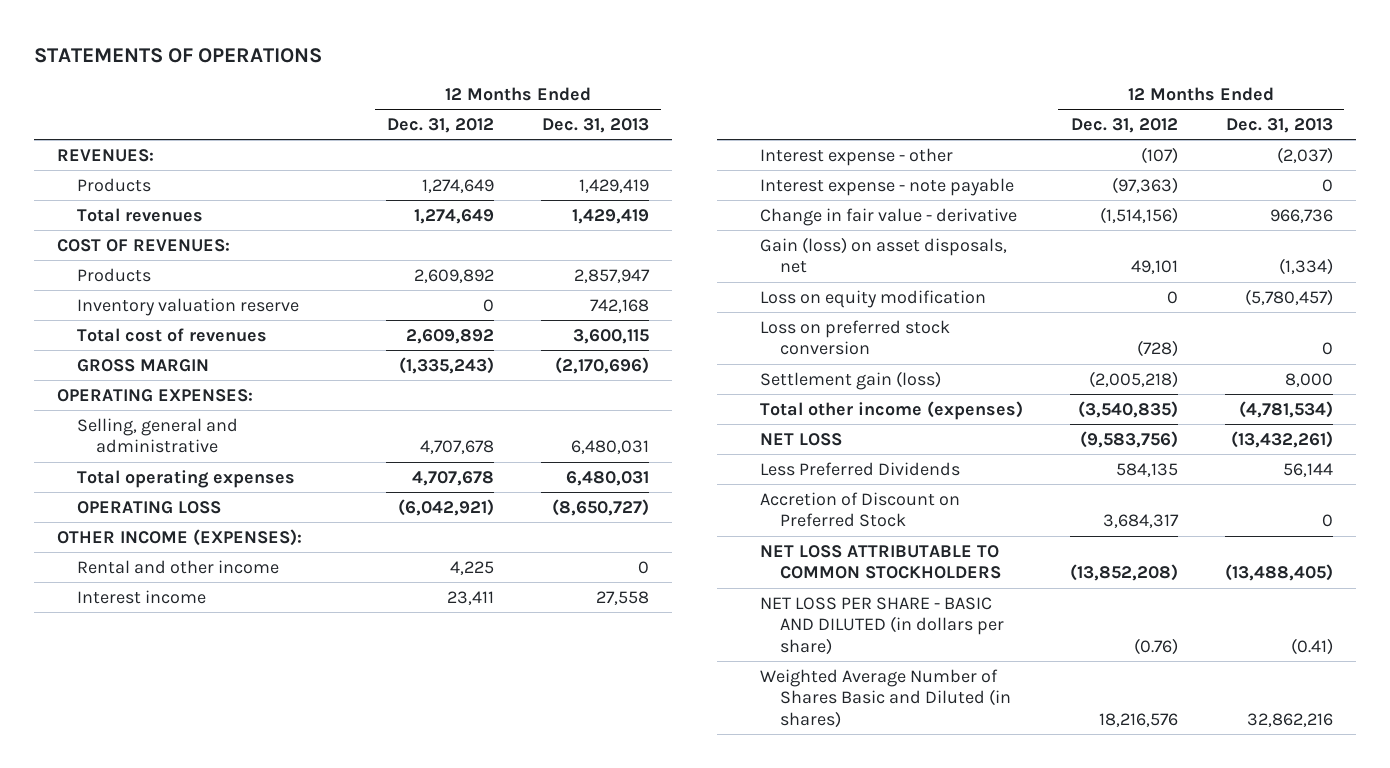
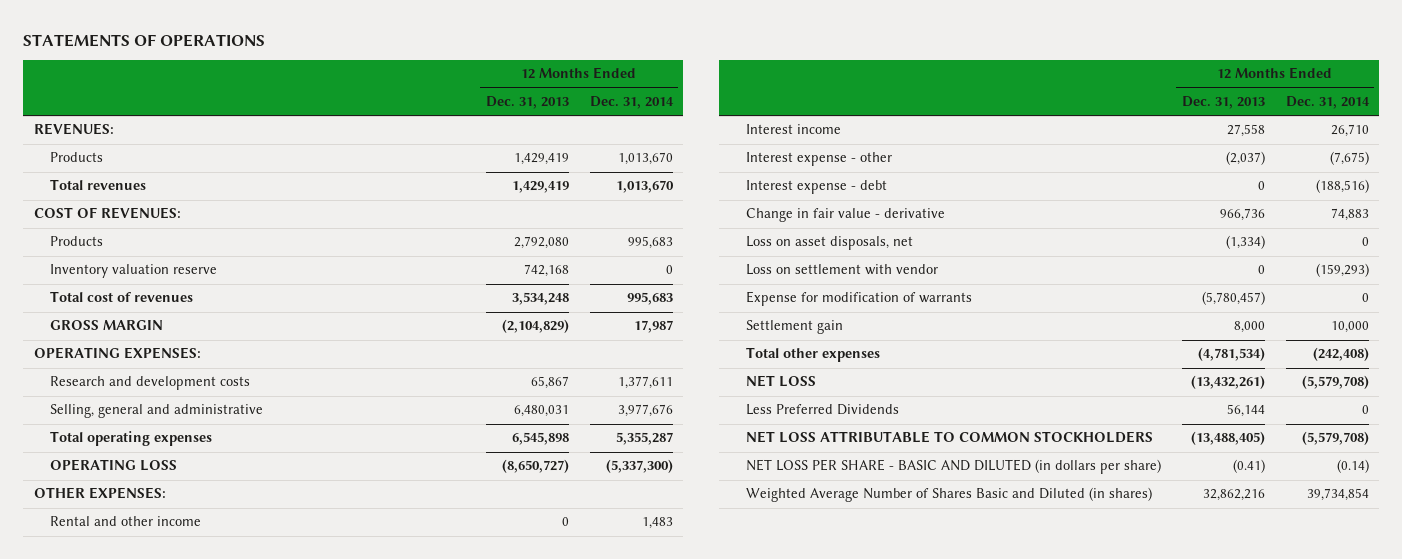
[387,118,495,134] Dec. 31, 2012 -> none
none -> [589,95,674,109] Dec. 31, 2014
[573,268,650,283] 2,857,947 -> [513,236,569,250] 2,792,080
[572,328,649,344] 3,600,115 -> [511,292,569,306] 3,534,248
[554,356,649,374] (2,170,696) -> [501,319,569,334] (2,104,829)
none -> [49,376,250,391] Research and development costs
[565,470,649,486] 6,480,031 -> [511,432,569,446] 6,545,898
[56,528,302,546] OTHER INCOME (EXPENSES): -> [33,487,166,500] OTHER EXPENSES:
[760,177,1015,196] Interest expense - note payable -> [745,180,887,195] Interest expense - debt
[760,319,951,356] Loss on preferred stock conversion -> none
[760,236,1008,274] Gain (loss) on asset disposals, net -> [745,236,913,251] Loss on asset disposals, net
none -> [745,264,938,276] Loss on settlement with vendor
[760,289,987,308] Loss on equity modification -> [745,291,972,307] Expense for modification of warrants
[760,370,942,390] Settlement gain (loss) -> [745,320,843,335] Settlement gain
[760,400,1024,420] Total other income (expenses) -> [745,347,880,363] Total other expenses
[760,491,961,528] Accretion of Discount on Preferred Stock -> none

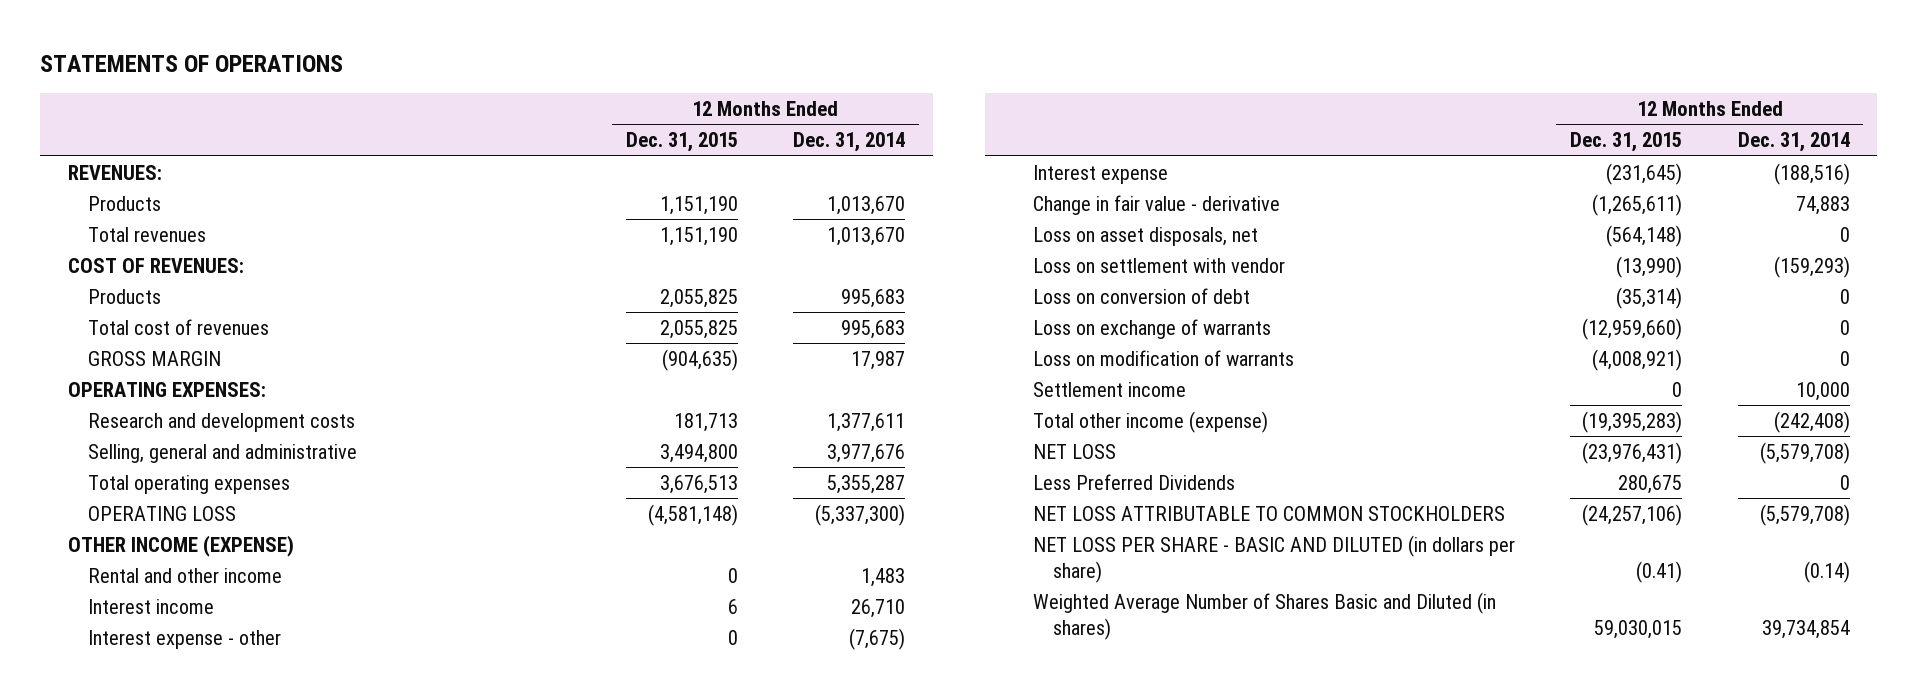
[485,95,569,109] Dec. 31, 2013 -> none
none -> [625,132,738,153] Dec. 31, 2015
[49,264,217,279] Inventory valuation reserve -> none
[33,487,166,500] OTHER EXPENSES: -> [67,535,294,558] OTHER INCOME (EXPENSE)
[745,180,887,195] Interest expense - debt -> [1032,165,1168,185] Interest expense
none -> [1032,288,1250,305] Loss on conversion of debt
none -> [1032,319,1271,340] Loss on exchange of warrants
[745,291,972,307] Expense for modification of warrants -> [1032,350,1294,367] Loss on modification of warrants
[745,320,843,335] Settlement gain -> [1032,382,1186,398] Settlement income
[745,347,880,363] Total other expenses -> [1032,411,1268,434] Total other income (expense)

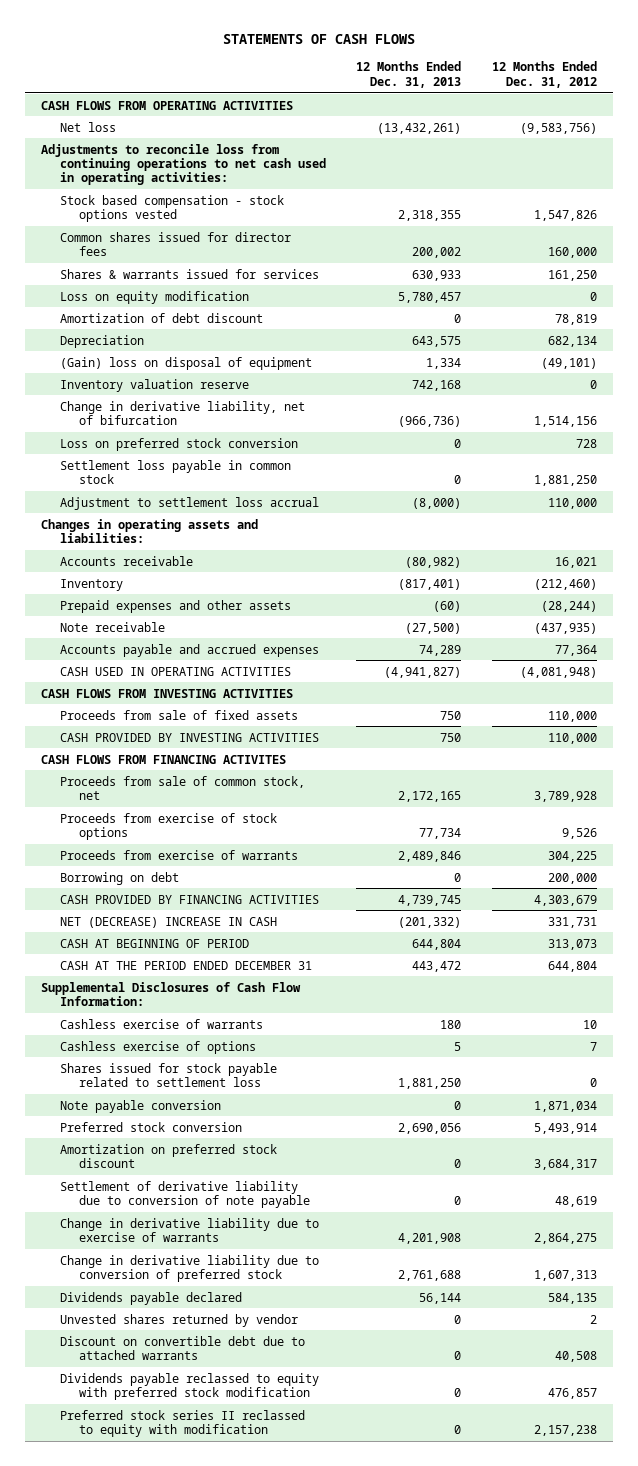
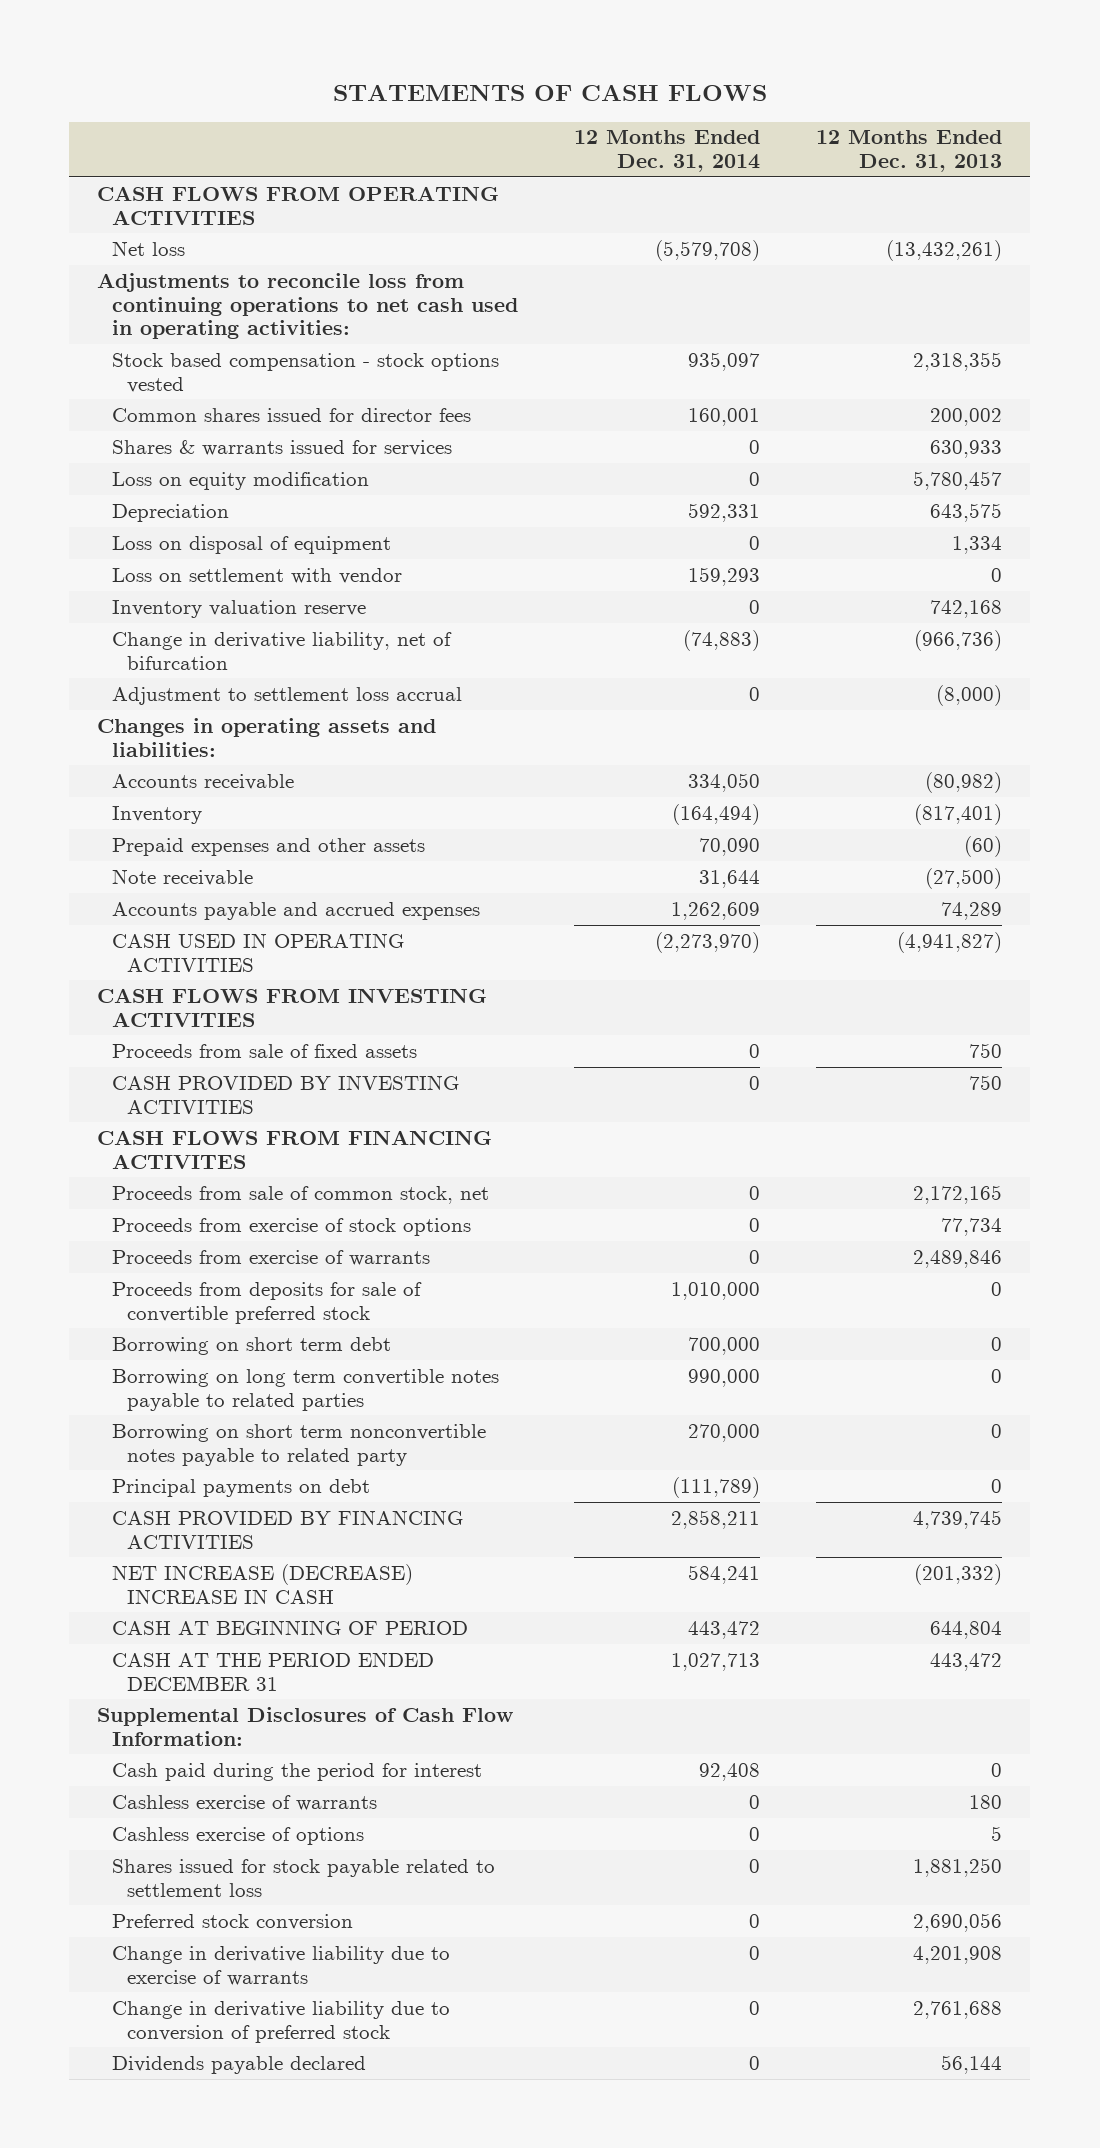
[492,61,598,88] 12 Months Ended Dec. 31, 2012 -> none
none -> [574,130,761,173] 12 Months Ended Dec. 31, 2014
[59,312,263,323] Amortization of debt discount -> none
[59,356,312,370] (Gain) loss on disposal of equipment -> [111,535,391,554] Loss on disposal of equipment
none -> [111,567,402,584] Loss on settlement with vendor
[59,437,298,451] Loss on preferred stock conversion -> none
[59,459,291,484] Settlement loss payable in common stock -> none
none -> [111,1281,422,1324] Proceeds from deposits for sale of convertible preferred stock
[59,871,179,885] Borrowing on debt -> [111,1336,391,1355] Borrowing on short term debt
none -> [111,1368,499,1411] Borrowing on long term convertible notes payable to related parties
none -> [111,1423,486,1466] Borrowing on short term nonconvertible notes payable to related party
none -> [111,1478,370,1497] Principal payments on debt
[59,916,277,928] NET (DECREASE) INCREASE IN CASH -> [111,1563,413,1604] NET INCREASE (DECREASE) INCREASE IN CASH
none -> [111,1762,482,1781] Cash paid during the period for interest
[59,1099,221,1113] Note payable conversion -> none
[59,1143,277,1168] Amortization on preferred stock discount -> none
[59,1180,310,1208] Settlement of derivative liability due to conversion of note payable -> none
[59,1313,298,1327] Unvested shares returned by vendor -> none
[59,1335,305,1360] Discount on convertible debt due to attached warrants -> none
[59,1372,319,1400] Dividends payable reclassed to equity with preferred stock modification -> none
[59,1409,305,1437] Preferred stock series II reclassed to equity with modification -> none

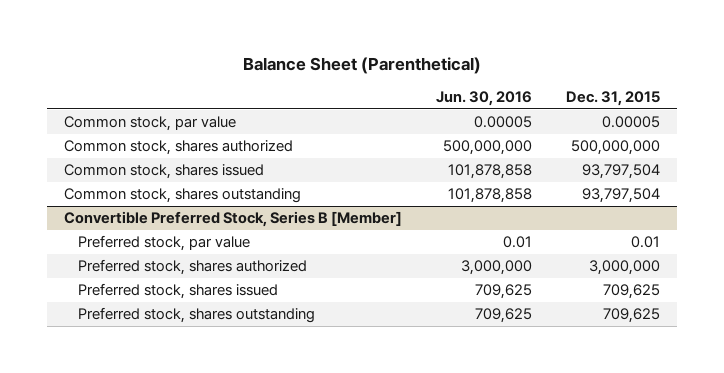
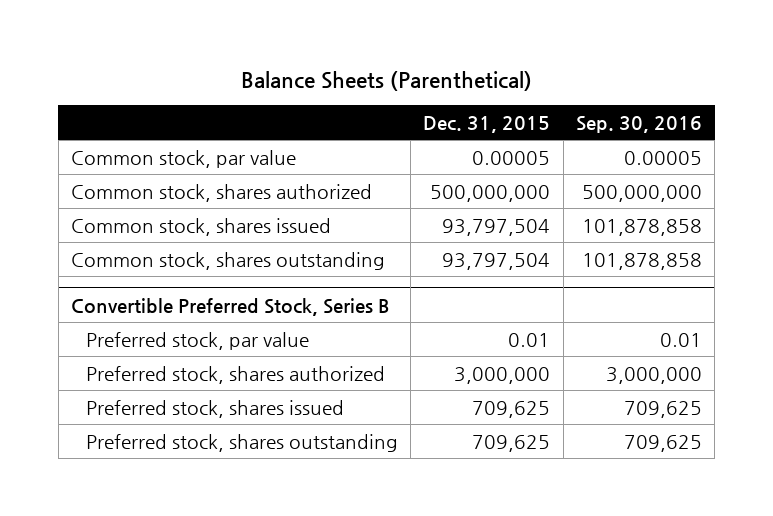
[243,57,482,75] Balance Sheet (Parenthetical) -> [241,70,533,91] Balance Sheets (Parenthetical)
[436,91,533,107] Jun. 30, 2016 -> none
none -> [576,115,703,133] Sep. 30, 2016
[64,211,403,228] Convertible Preferred Stock, Series B [Member] -> [70,297,390,316] Convertible Preferred Stock, Series B

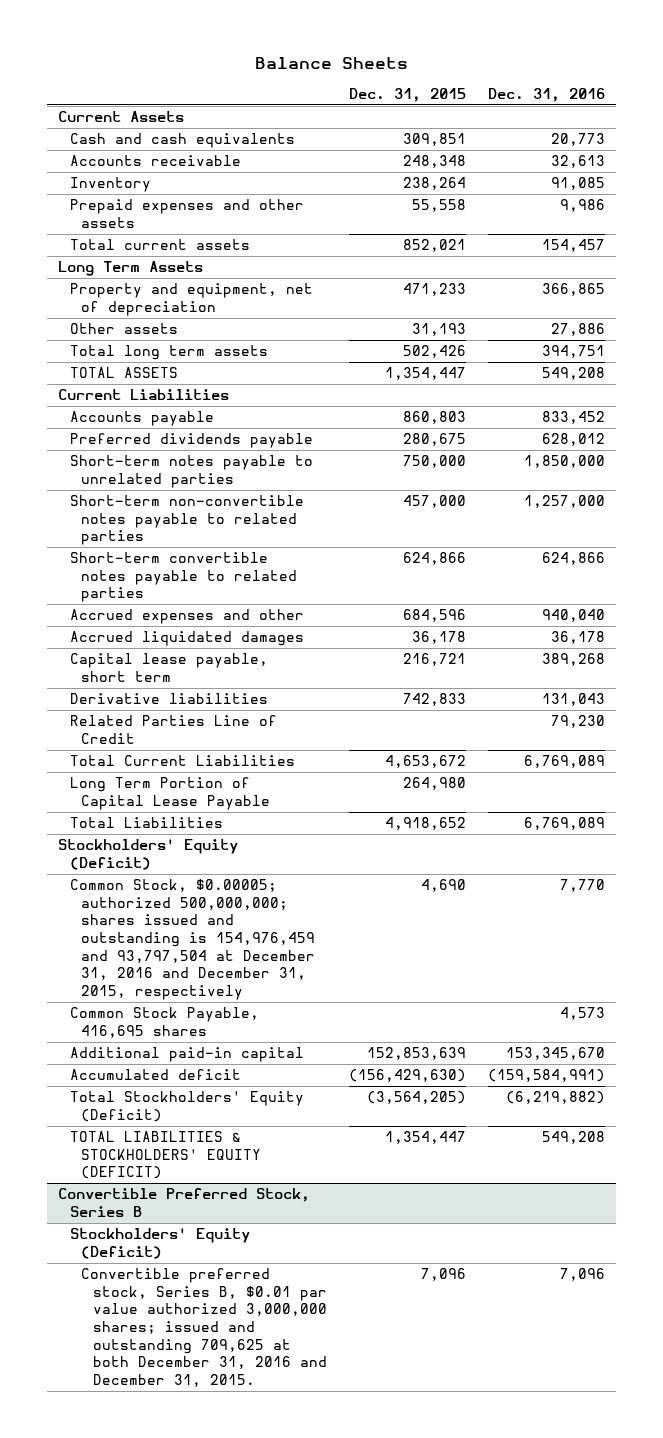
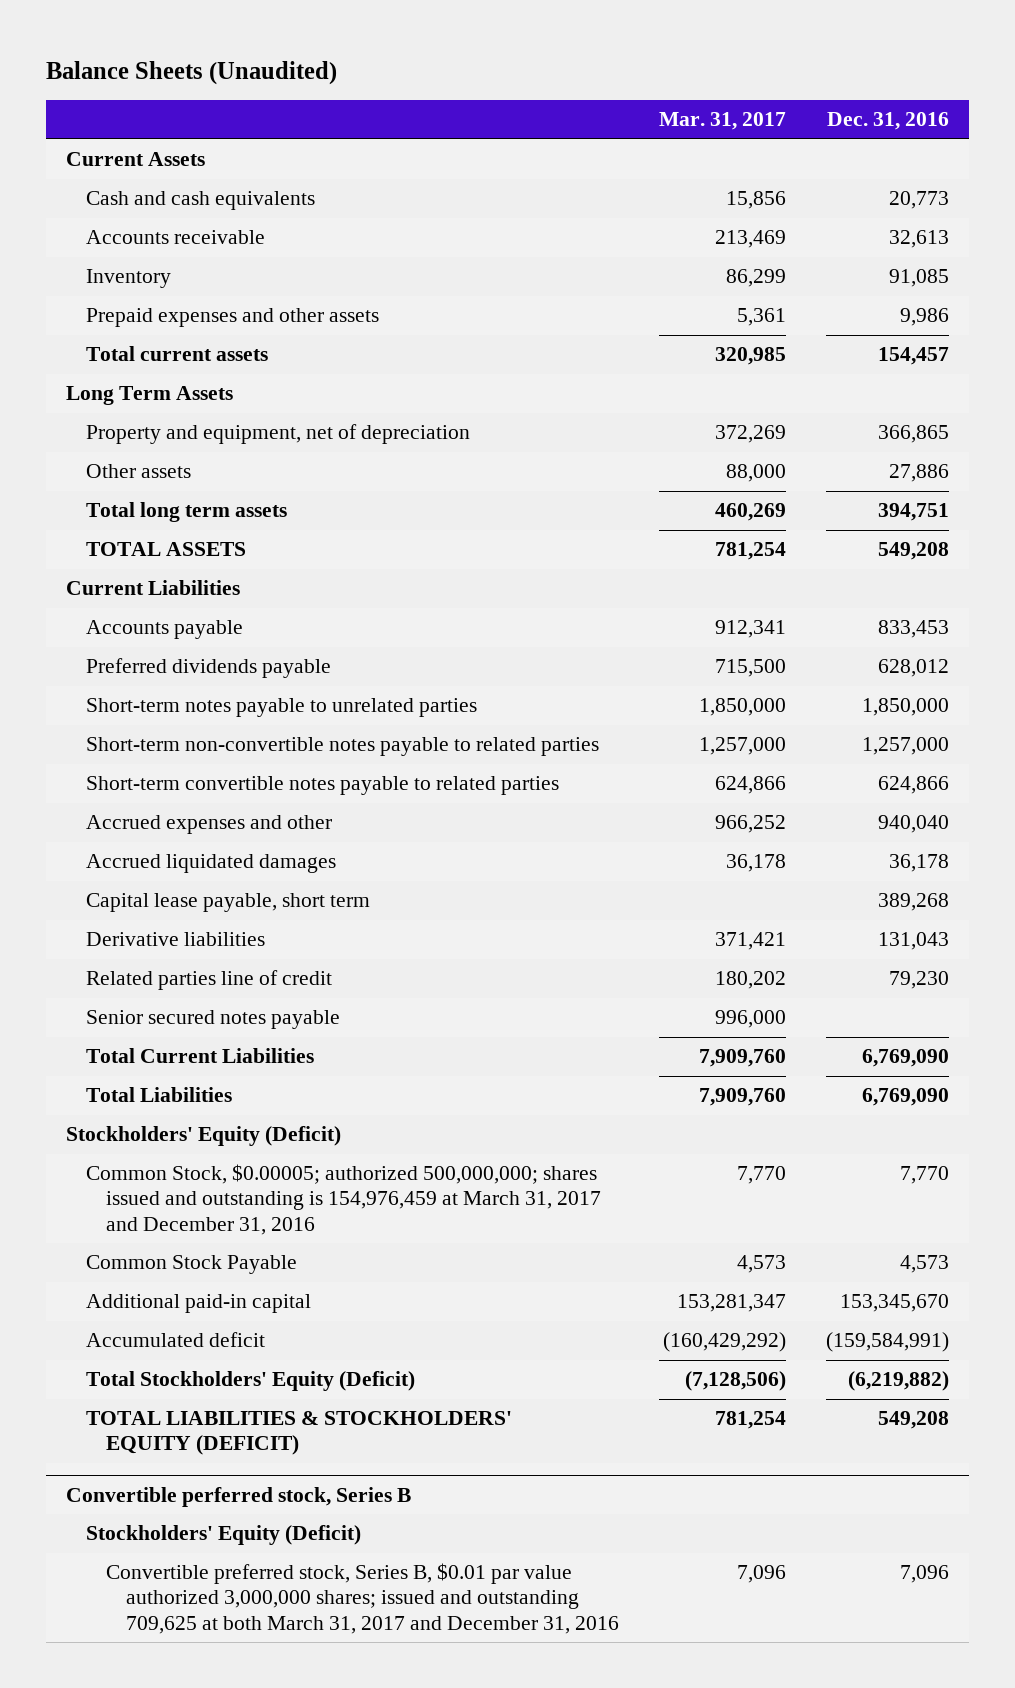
[254,56,408,69] Balance Sheets -> [45,60,337,85] Balance Sheets (Unaudited)
[348,87,466,102] Dec. 31, 2015 -> none
none -> [659,112,787,131] Mar. 31, 2017
[541,411,605,425] 833,452 -> [878,620,950,639] 833,453
[69,777,271,810] Long Term Portion of Capital Lease Payable -> none
[69,715,277,744] Related Parties Line of Credit -> [86,970,333,991] Related parties line of credit
none -> [86,1010,341,1030] Senior secured notes payable
[523,755,605,769] 6,769,089 -> [862,1049,950,1068] 6,769,090
[523,817,605,831] 6,769,089 -> [862,1088,950,1107] 6,769,090
[69,879,316,1000] Common Stock, $0.00005; authorized 500,000,000; shares issued and outstanding is 154,976,459 and 93,797,504 at December 31, 2016 and December 31, 2015, respectively -> [86,1164,602,1235] Common Stock, $0.00005; authorized 500,000,000; shares issued and outstanding is 154,976,459 at March 31, 2017 and December 31, 2016
[69,1007,259,1038] Common Stock Payable, 416,695 shares -> [86,1255,298,1275] Common Stock Payable
[58,1188,311,1217] Convertible Preferred Stock, Series B -> [65,1486,411,1507] Convertible perferred stock, Series B
[81,1268,327,1387] Convertible preferred stock, Series B, $0.01 par value authorized 3,000,000 shares; issued and outstanding 709,625 at both December 31, 2016 and December 31, 2015. -> [106,1563,620,1634] Convertible preferred stock, Series B, $0.01 par value authorized 3,000,000 shares; issued and outstanding 709,625 at both March 31, 2017 and December 31, 2016

